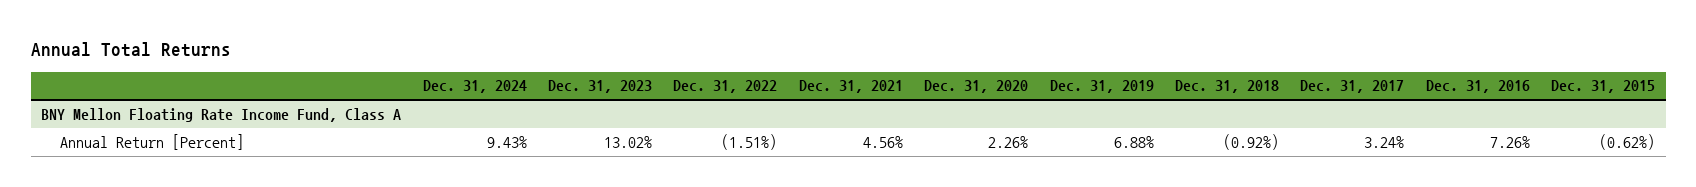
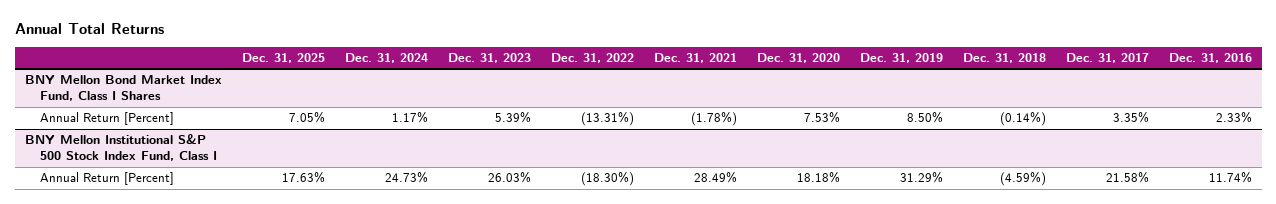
[1551,80,1656,94] Dec. 31, 2015 -> none
none -> [241,52,325,63] Dec. 31, 2025
[41,107,402,122] BNY Mellon Floating Rate Income Fund, Class A -> none
none -> [24,75,222,102] BNY Mellon Bond Market Index Fund, Class I Shares
[486,135,527,148] 9.43% -> [391,111,428,124] 1.17%
[604,135,653,148] 13.02% -> [494,111,531,124] 5.39%
[721,133,778,150] (1.51%) -> [580,111,634,127] (13.31%)
[862,135,903,148] 4.56% -> [690,111,737,127] (1.78%)
[988,135,1029,148] 2.26% -> [803,111,840,124] 7.53%
[1113,135,1154,148] 6.88% -> [906,111,943,124] 8.50%
[1223,133,1280,150] (0.92%) -> [999,111,1046,127] (0.14%)
[1364,135,1405,148] 3.24% -> [1112,111,1149,124] 3.35%
[1489,135,1530,148] 7.26% -> [1215,111,1252,124] 2.33%
none -> [24,134,218,162] BNY Mellon Institutional S&P 500 Stock Index Fund, Class I
none -> [40,172,175,186] Annual Return [Percent]

